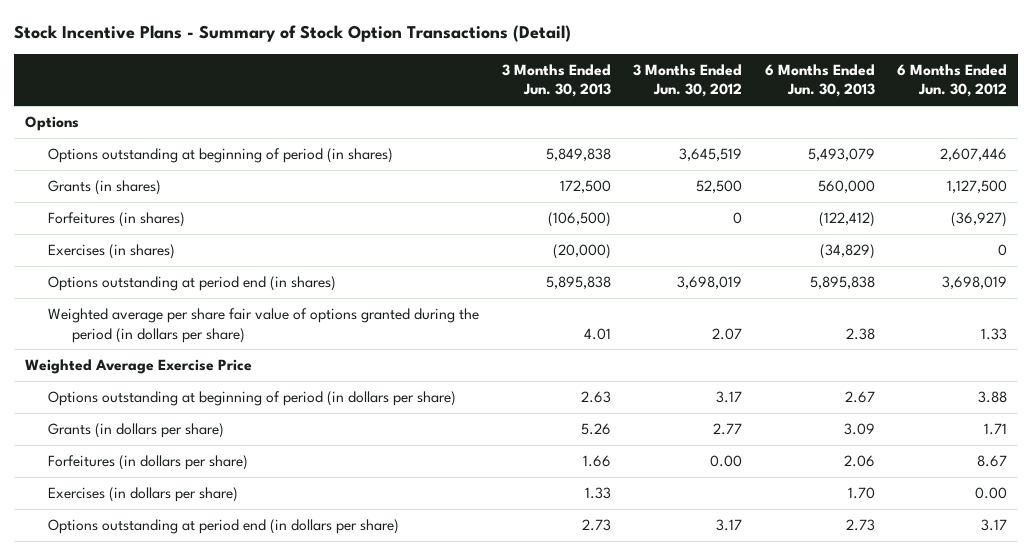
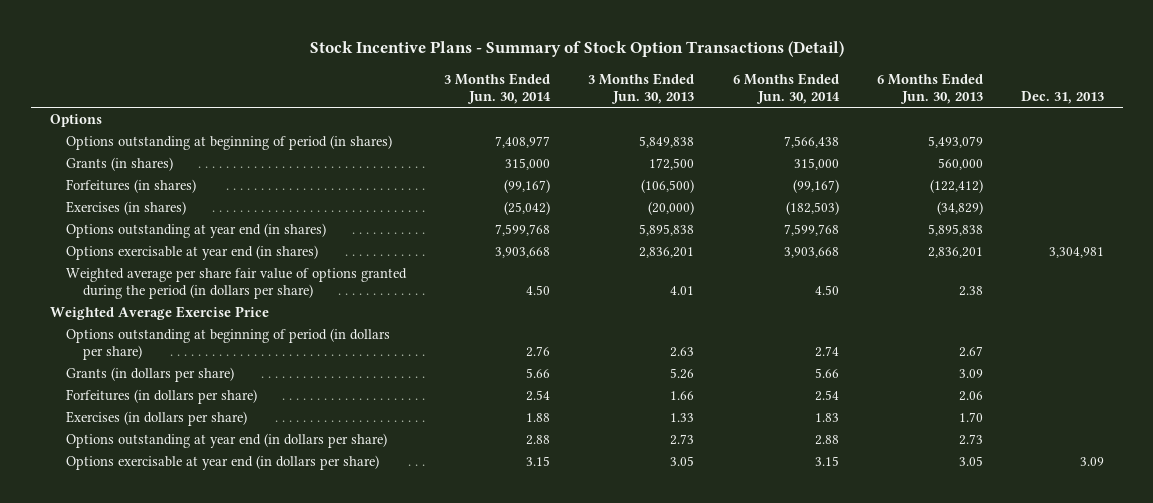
[633,63,743,98] 3 Months Ended Jun. 30, 2012 -> none
[897,63,1008,98] 6 Months Ended Jun. 30, 2012 -> none
none -> [444,72,552,104] 3 Months Ended Jun. 30, 2014
none -> [732,72,840,104] 6 Months Ended Jun. 30, 2014
none -> [1020,90,1104,104] Dec. 31, 2013
[48,276,337,292] Options outstanding at period end (in shares) -> [66,222,327,238] Options outstanding at year end (in shares)
none -> [66,244,319,260] Options exercisable at year end (in shares)
[48,519,400,535] Options outstanding at period end (in dollars per share) -> [66,432,388,448] Options outstanding at year end (in dollars per share)
none -> [66,454,380,470] Options exercisable at year end (in dollars per share)

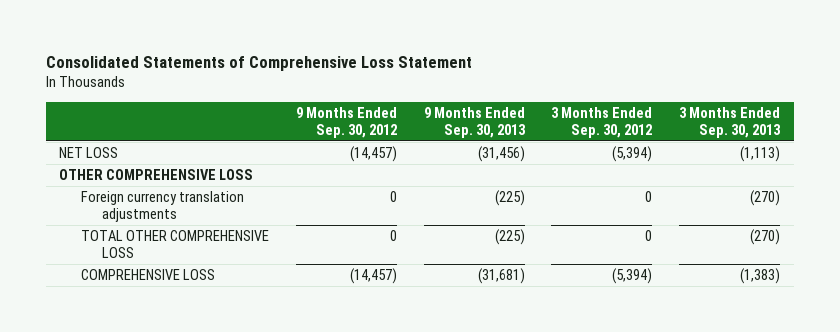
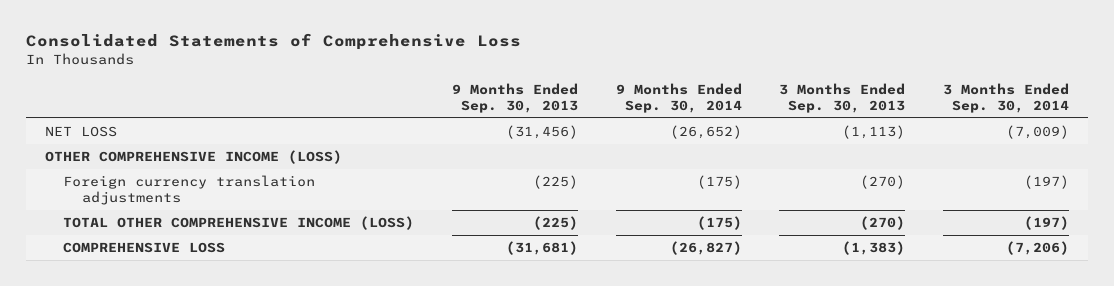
[45,56,472,72] Consolidated Statements of Comprehensive Loss Statement -> [26,33,522,51] Consolidated Statements of Comprehensive Loss
[295,107,397,138] 9 Months Ended Sep. 30, 2012 -> none
[551,107,653,138] 3 Months Ended Sep. 30, 2012 -> none
none -> [615,83,742,113] 9 Months Ended Sep. 30, 2014
none -> [943,83,1070,113] 3 Months Ended Sep. 30, 2014
[59,169,254,181] OTHER COMPREHENSIVE LOSS -> [44,150,342,165] OTHER COMPREHENSIVE INCOME (LOSS)
[80,230,269,258] TOTAL OTHER COMPREHENSIVE LOSS -> [63,216,415,231] TOTAL OTHER COMPREHENSIVE INCOME (LOSS)

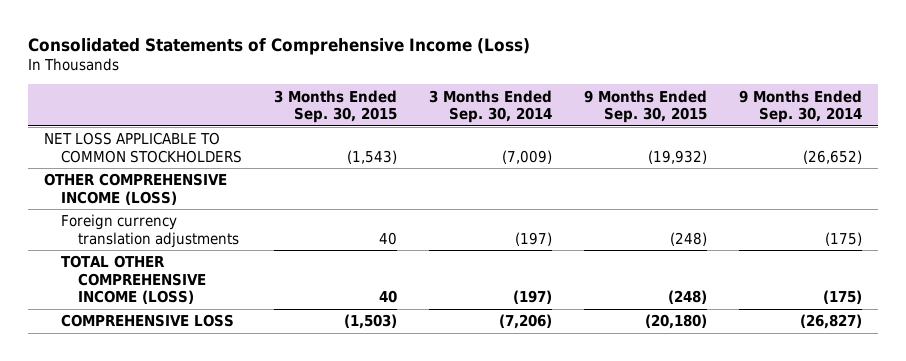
[26,33,522,51] Consolidated Statements of Comprehensive Loss -> [28,37,531,55] Consolidated Statements of Comprehensive Income (Loss)
[452,83,579,113] 9 Months Ended Sep. 30, 2013 -> none
[779,83,906,113] 3 Months Ended Sep. 30, 2013 -> none
none -> [274,89,398,123] 3 Months Ended Sep. 30, 2015
none -> [583,89,707,123] 9 Months Ended Sep. 30, 2015
[44,126,117,138] NET LOSS -> [44,132,243,163] NET LOSS APPLICABLE TO COMMON STOCKHOLDERS

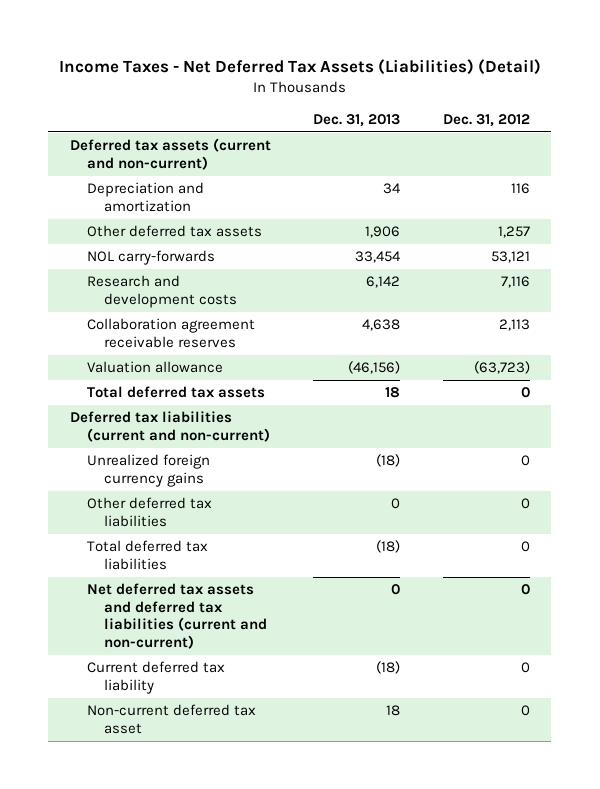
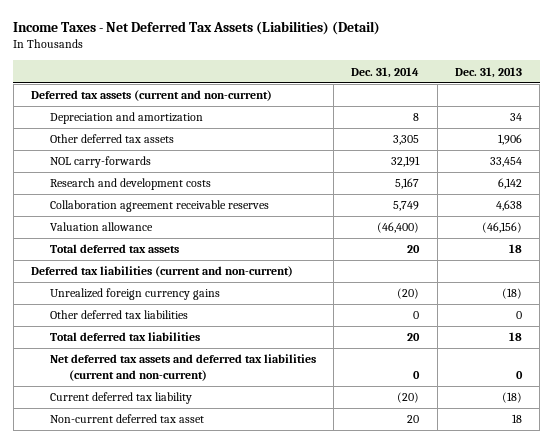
[443,113,531,127] Dec. 31, 2012 -> none
none -> [351,66,420,78] Dec. 31, 2014
[376,540,401,554] (18) -> [508,332,522,342] 18

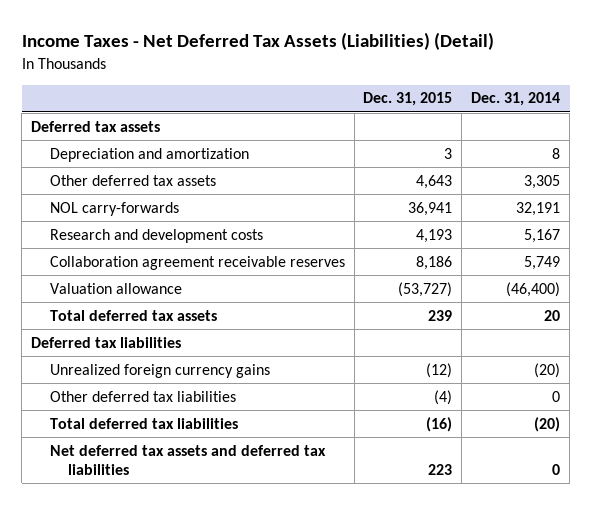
[454,66,522,78] Dec. 31, 2013 -> none
none -> [363,92,453,107] Dec. 31, 2015
[30,90,272,102] Deferred tax assets (current and non-current) -> [31,120,161,132] Deferred tax assets
[30,266,293,278] Deferred tax liabilities (current and non-current) -> [31,336,182,348] Deferred tax liabilities
[49,392,192,405] Current deferred tax liability -> none
[49,414,204,424] Non-current deferred tax asset -> none
[407,333,421,342] 20 -> [534,416,561,432] (20)
[49,354,316,381] Net deferred tax assets and deferred tax liabilities (current and non-current) -> [49,444,326,475] Net deferred tax assets and deferred tax liabilities

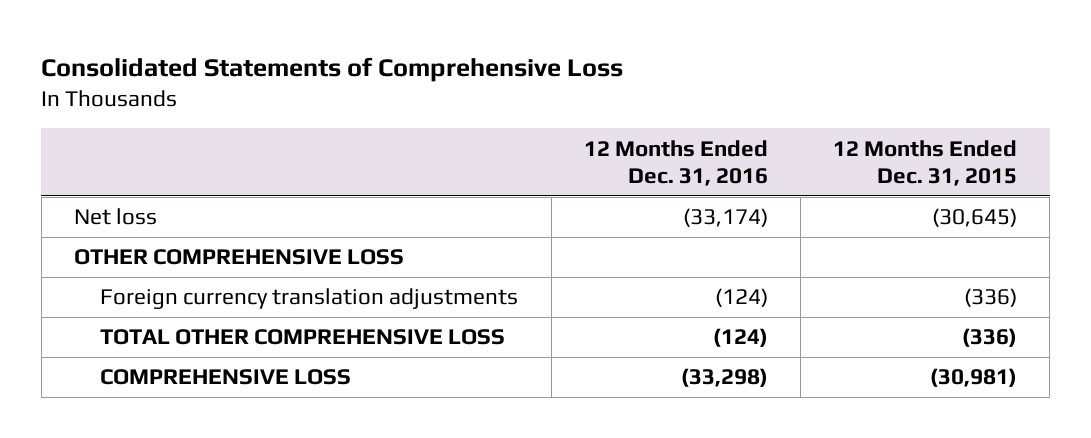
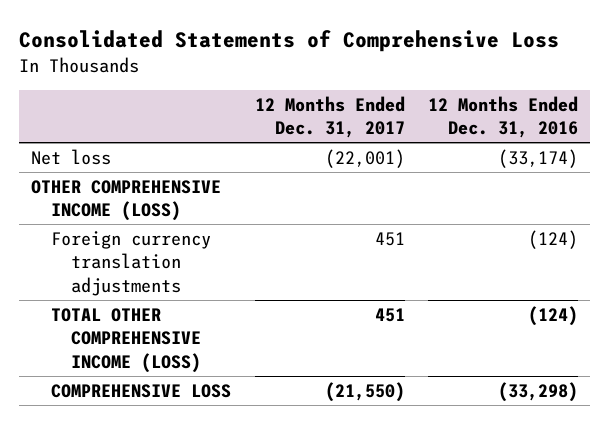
[833,139,1018,186] 12 Months Ended Dec. 31, 2015 -> none
none -> [254,95,405,138] 12 Months Ended Dec. 31, 2017
[73,249,404,266] OTHER COMPREHENSIVE LOSS -> [30,179,221,222] OTHER COMPREHENSIVE INCOME (LOSS)
[100,329,506,346] TOTAL OTHER COMPREHENSIVE LOSS -> [50,307,202,373] TOTAL OTHER COMPREHENSIVE INCOME (LOSS)

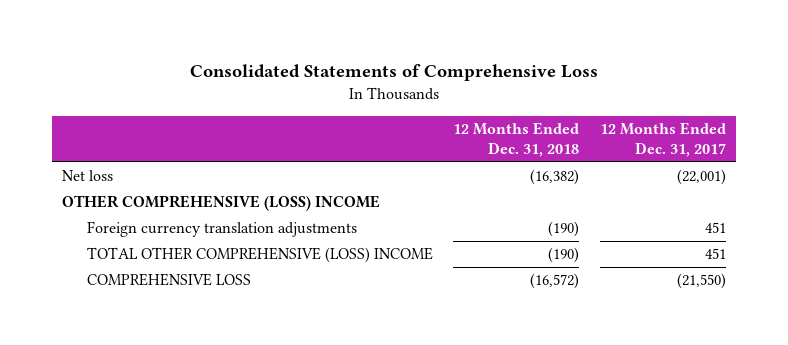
[428,95,579,138] 12 Months Ended Dec. 31, 2016 -> none
none -> [453,121,580,158] 12 Months Ended Dec. 31, 2018
[30,179,221,222] OTHER COMPREHENSIVE INCOME (LOSS) -> [62,195,381,212] OTHER COMPREHENSIVE (LOSS) INCOME
[50,307,202,373] TOTAL OTHER COMPREHENSIVE INCOME (LOSS) -> [86,247,433,264] TOTAL OTHER COMPREHENSIVE (LOSS) INCOME

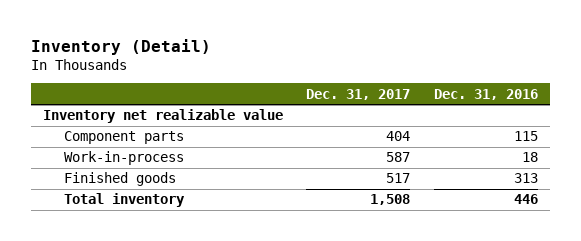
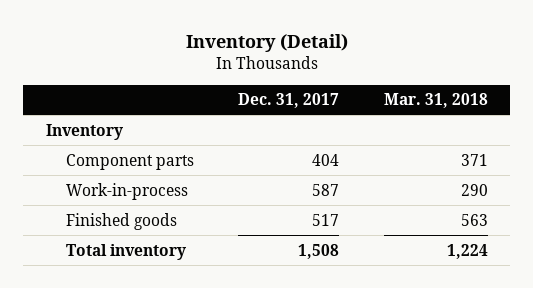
[433,88,538,100] Dec. 31, 2016 -> none
none -> [383,93,488,109] Mar. 31, 2018
[42,109,283,124] Inventory net realizable value -> [45,123,123,140] Inventory

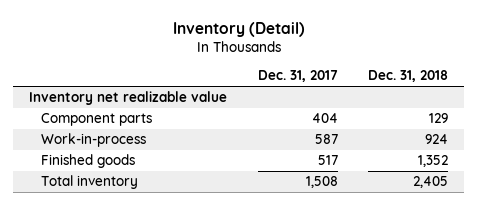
[383,93,488,109] Mar. 31, 2018 -> none
none -> [368,70,449,83] Dec. 31, 2018
[45,123,123,140] Inventory -> [28,91,227,106] Inventory net realizable value

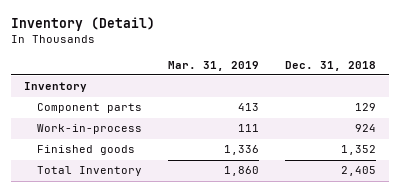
[257,70,338,83] Dec. 31, 2017 -> none
none -> [168,60,260,71] Mar. 31, 2019
[28,91,227,106] Inventory net realizable value -> [23,82,87,93] Inventory
[41,175,139,190] Total inventory -> [37,166,143,177] Total Inventory

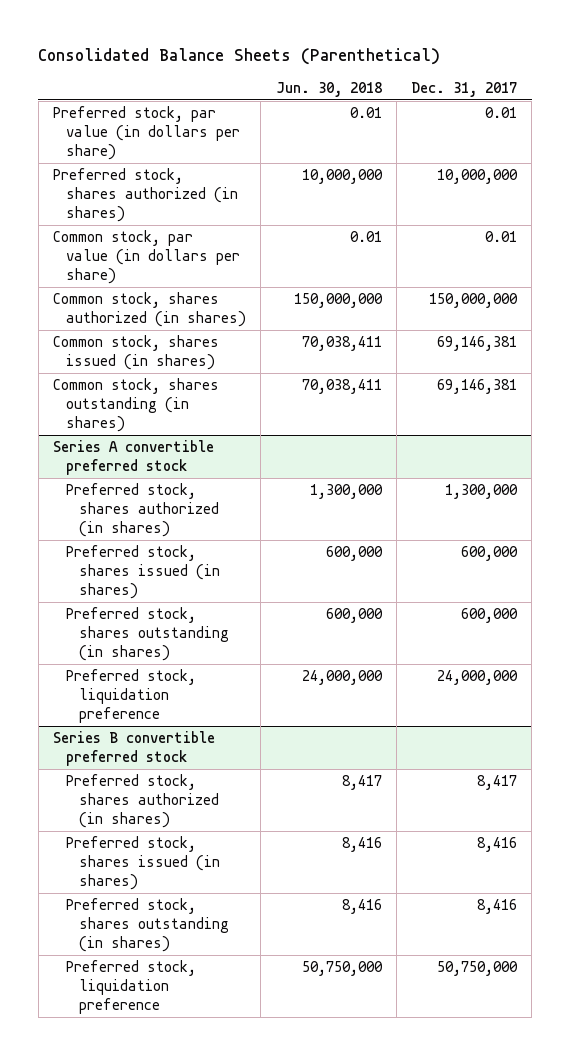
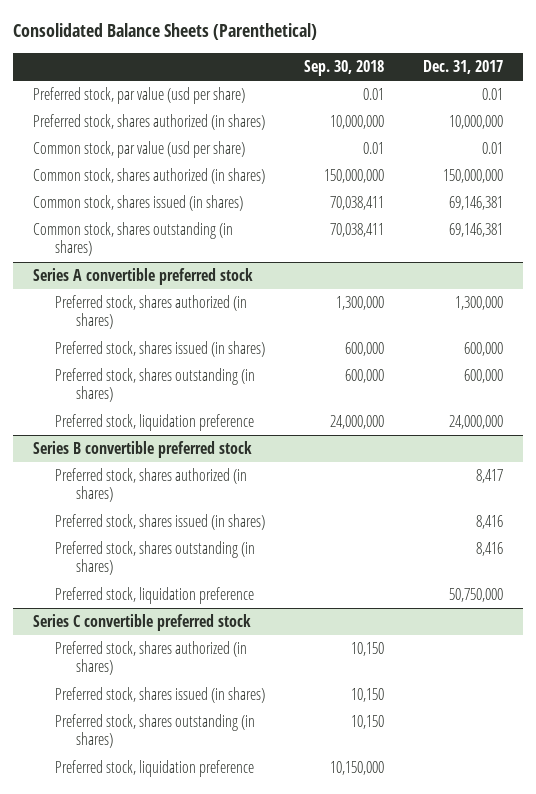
[275,82,382,98] Jun. 30, 2018 -> none
none -> [303,59,384,76] Sep. 30, 2018
[53,105,241,160] Preferred stock, par value (in dollars per share) -> [32,87,245,105] Preferred stock, par value (usd per share)
[53,229,241,284] Common stock, par value (in dollars per share) -> [32,141,245,159] Common stock, par value (usd per share)
none -> [32,614,251,632] Series C convertible preferred stock
none -> [54,641,247,676] Preferred stock, shares authorized (in shares)
none -> [54,687,265,704] Preferred stock, shares issued (in shares)
none -> [54,714,255,749] Preferred stock, shares outstanding (in shares)
none -> [54,760,254,778] Preferred stock, liquidation preference

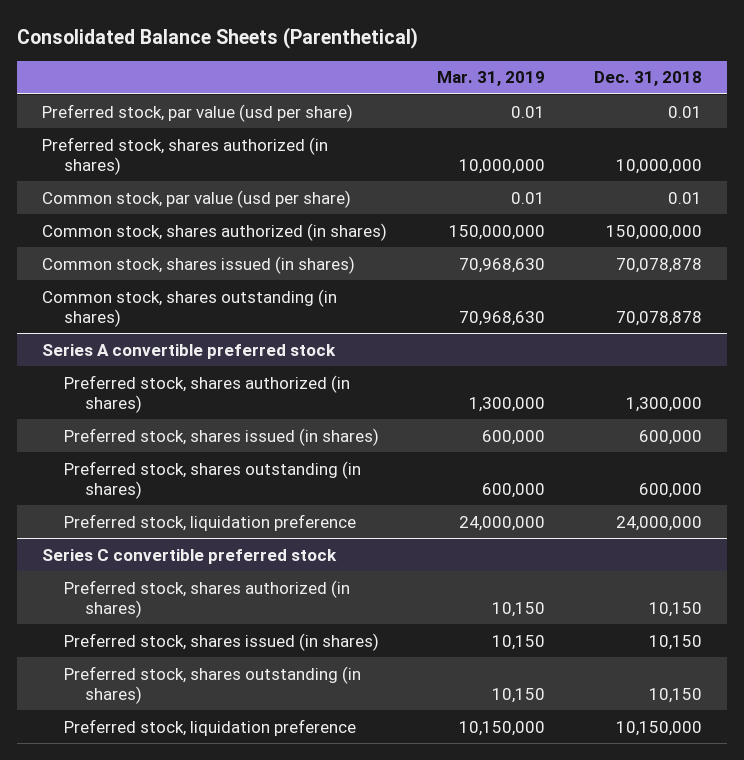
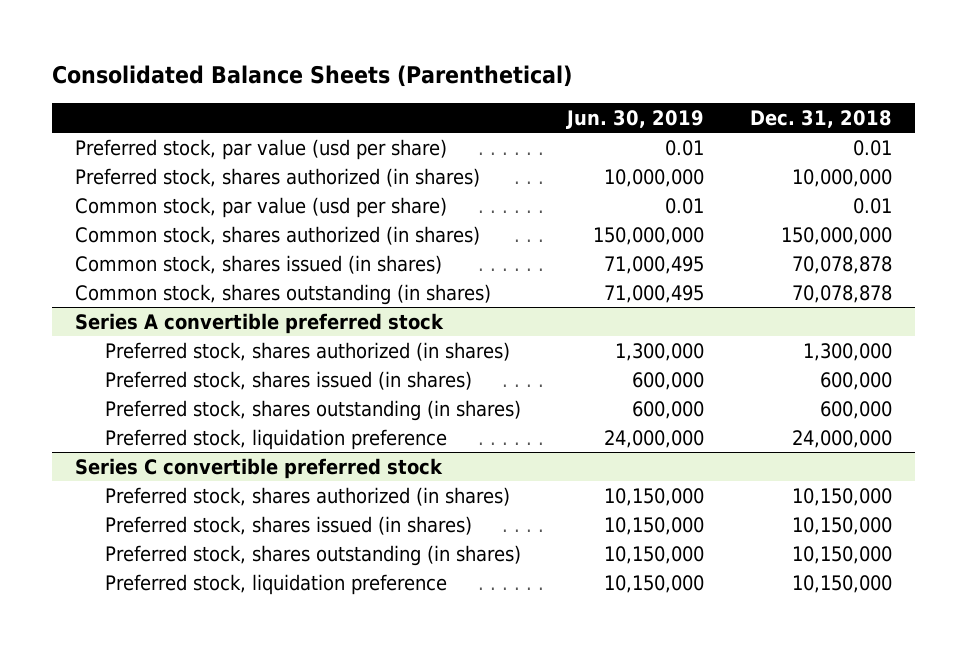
[436,71,545,87] Mar. 31, 2019 -> none
none -> [566,109,705,129] Jun. 30, 2019
[649,601,703,617] 10,150 -> [792,487,893,506] 10,150,000
[649,634,703,650] 10,150 -> [792,516,893,535] 10,150,000
[649,687,703,703] 10,150 -> [792,545,893,564] 10,150,000

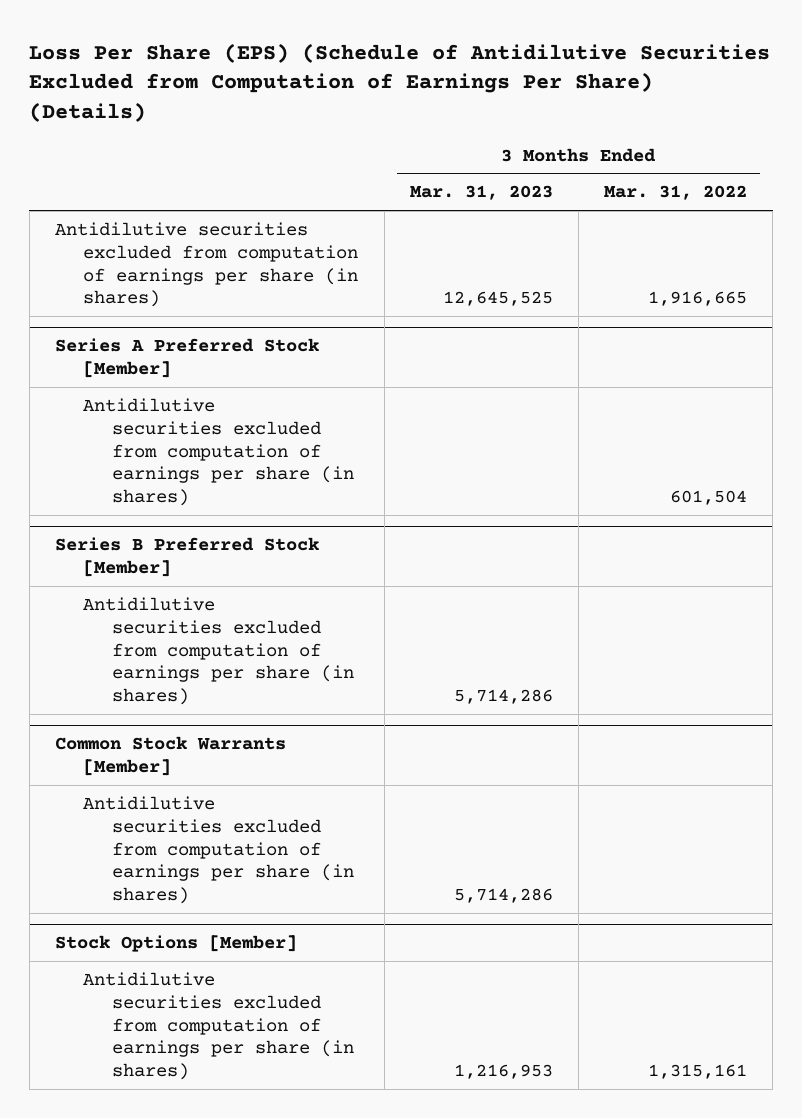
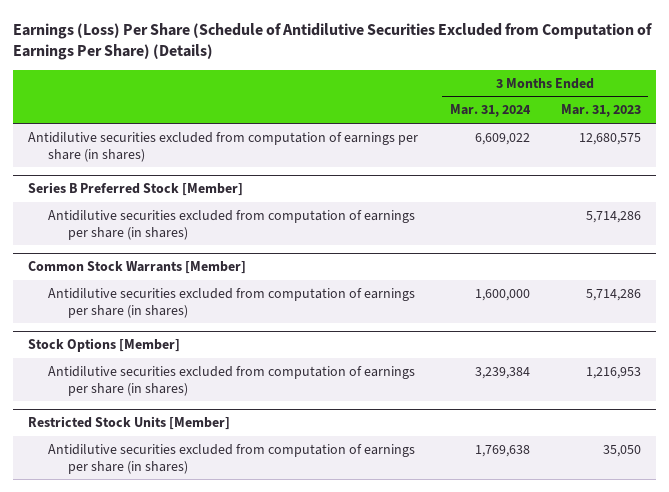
[29,42,771,122] Loss Per Share (EPS) (Schedule of Antidilutive Securities Excluded from Computation of Earnings Per Share) (Details) -> [12,22,652,61] Earnings (Loss) Per Share (Schedule of Antidilutive Securities Excluded from Computation of Earnings Per Share) (Details)
[604,185,748,201] Mar. 31, 2022 -> none
none -> [449,104,531,118] Mar. 31, 2024
[55,338,320,379] Series A Preferred Stock [Member] -> none
[83,397,354,507] Antidilutive securities excluded from computation of earnings per share (in shares) -> none
[442,291,553,307] 12,645,525 -> [578,132,641,145] 12,680,575
none -> [28,416,231,431] Restricted Stock Units [Member]
none -> [48,443,416,474] Antidilutive securities excluded from computation of earnings per share (in shares)

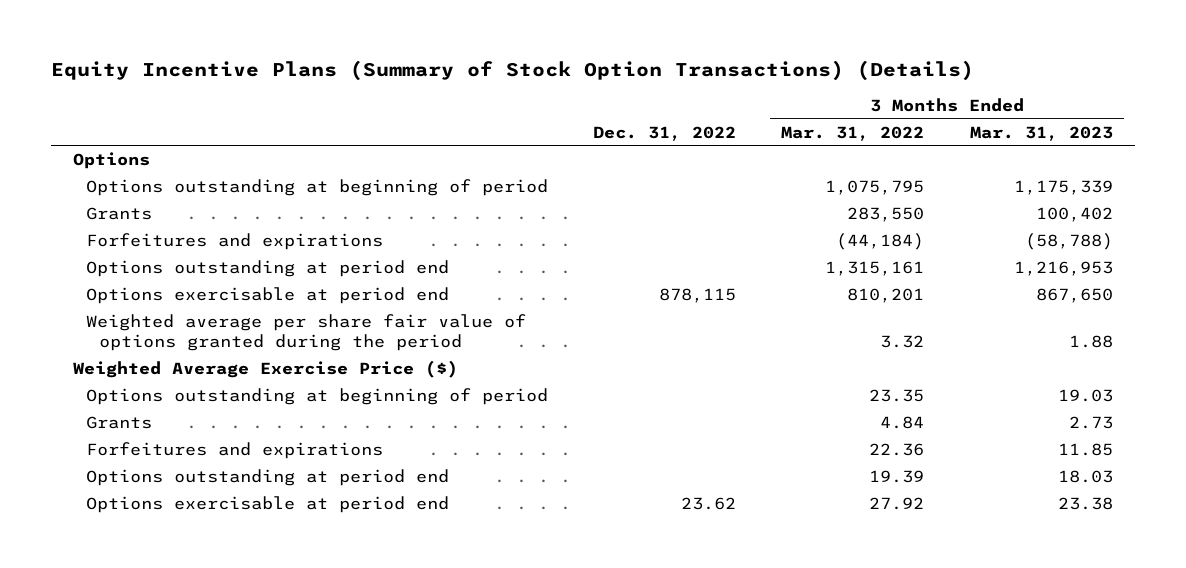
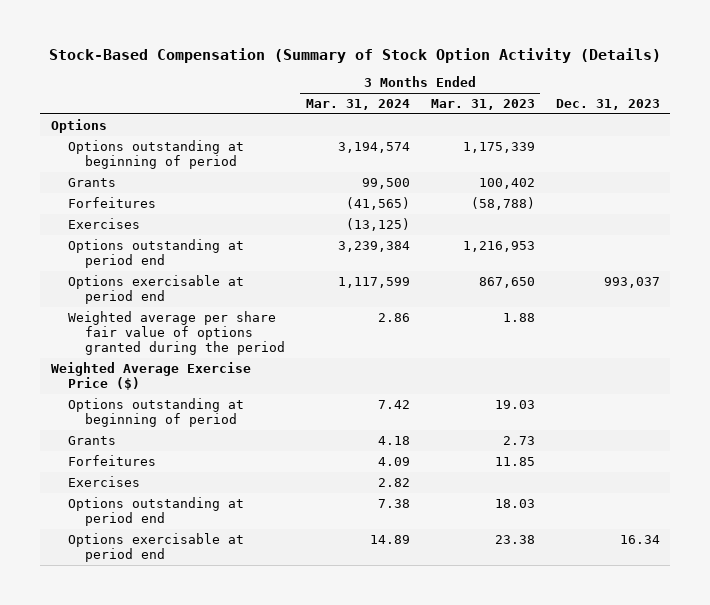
[50,59,974,81] Equity Incentive Plans (Summary of Stock Option Transactions) (Details) -> [49,47,662,63] Stock-Based Compensation (Summary of Stock Option Activity (Details)
[593,125,737,141] Dec. 31, 2022 -> none
[781,125,925,141] Mar. 31, 2022 -> none
none -> [305,99,410,111] Mar. 31, 2024
none -> [555,99,660,111] Dec. 31, 2023
[86,232,384,250] Forfeitures and expirations -> [67,196,156,208] Forfeitures
none -> [67,217,140,229] Exercises
[86,441,384,459] Forfeitures and expirations -> [67,454,156,466] Forfeitures
none -> [67,475,140,487] Exercises

